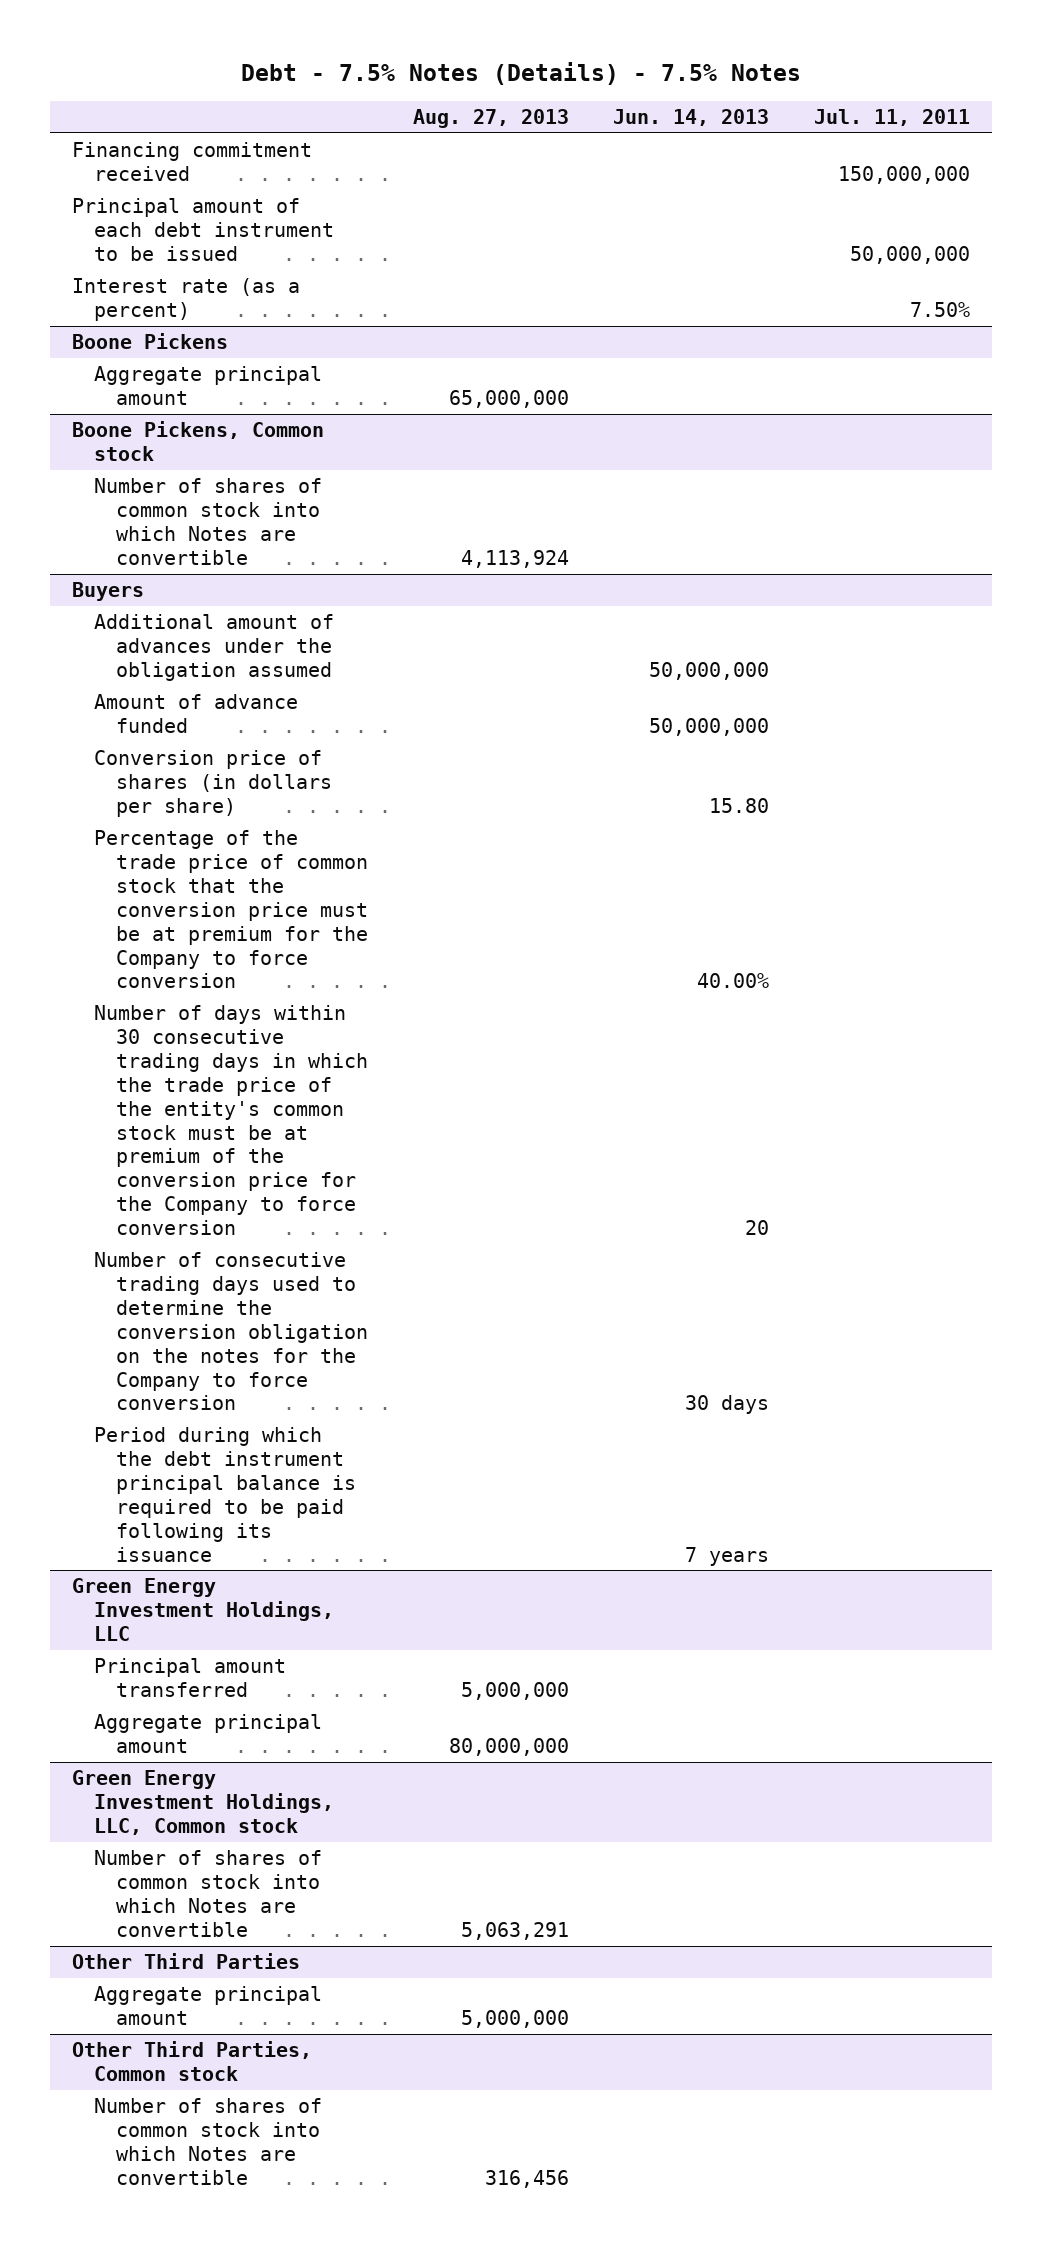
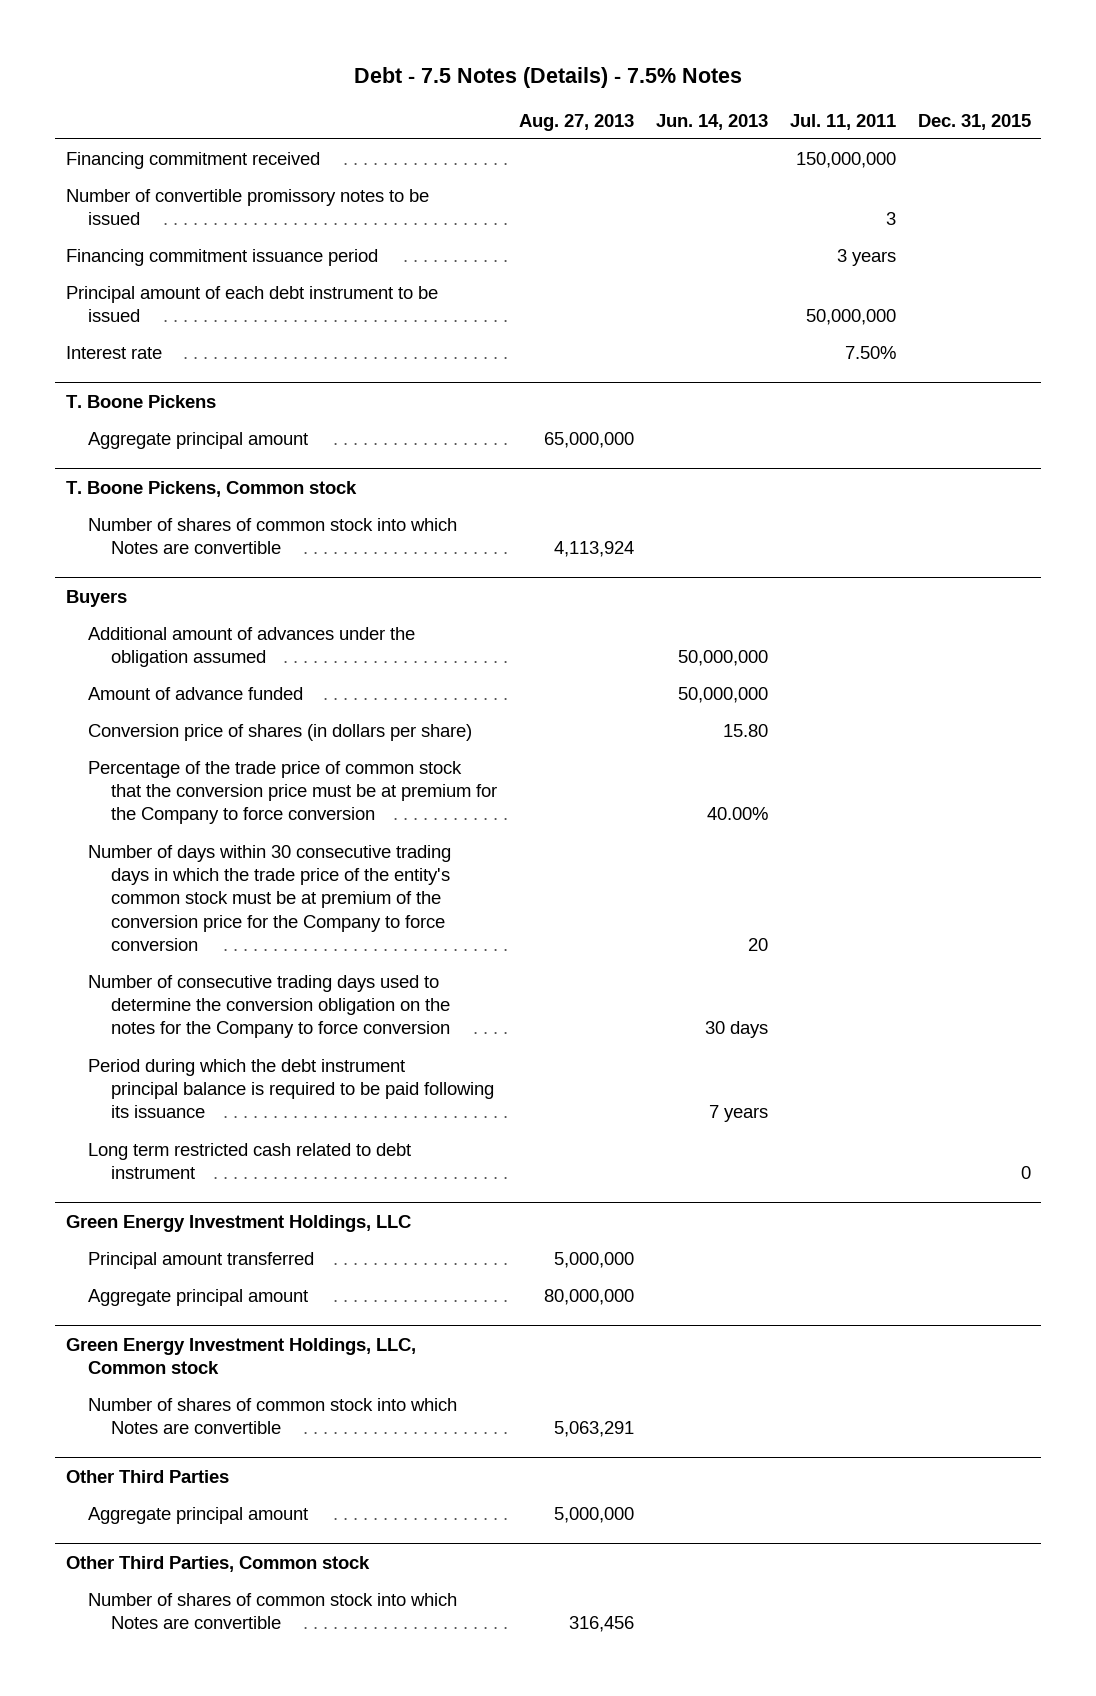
[240,61,801,85] Debt - 7.5% Notes (Details) - 7.5% Notes -> [354,67,743,89] Debt - 7.5 Notes (Details) - 7.5% Notes
none -> [917,113,1031,130] Dec. 31, 2015
none -> [65,188,429,226] Number of convertible promissory notes to be issued
none -> [65,248,378,266] Financing commitment issuance period
[71,278,300,322] Interest rate (as a percent) -> [65,345,162,359] Interest rate
[71,333,228,350] Boone Pickens -> [65,394,216,408] T. Boone Pickens
[71,421,324,462] Boone Pickens, Common stock -> [65,480,357,497] T. Boone Pickens, Common stock
none -> [88,1142,412,1180] Long term restricted cash related to debt instrument

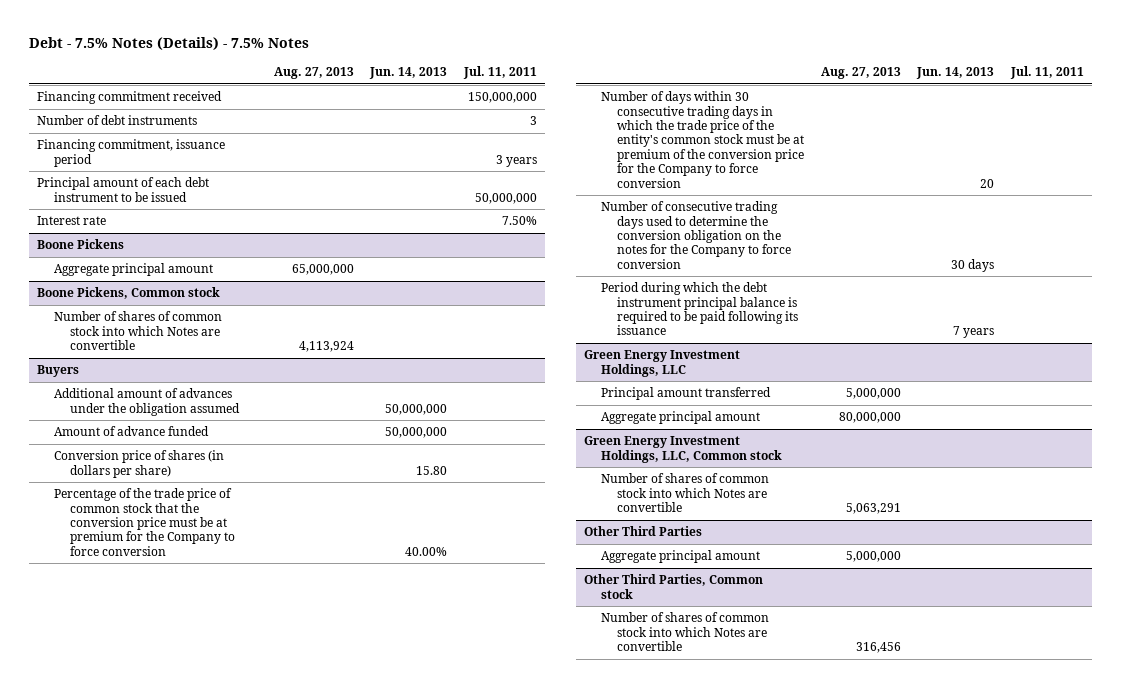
[354,67,743,89] Debt - 7.5 Notes (Details) - 7.5% Notes -> [28,36,309,50] Debt - 7.5% Notes (Details) - 7.5% Notes
[917,113,1031,130] Dec. 31, 2015 -> none
[65,188,429,226] Number of convertible promissory notes to be issued -> [37,115,198,126] Number of debt instruments
[65,248,378,266] Financing commitment issuance period -> [37,139,226,167] Financing commitment, issuance period
[65,394,216,408] T. Boone Pickens -> [37,239,125,250] Boone Pickens
[65,480,357,497] T. Boone Pickens, Common stock -> [37,287,221,300] Boone Pickens, Common stock
[88,1142,412,1180] Long term restricted cash related to debt instrument -> none

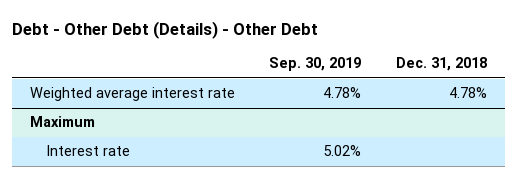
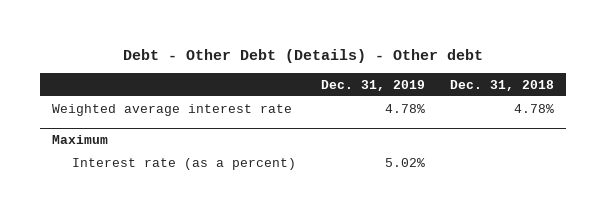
[12,20,319,39] Debt - Other Debt (Details) - Other Debt -> [123,49,484,64] Debt - Other Debt (Details) - Other debt
[269,57,362,72] Sep. 30, 2019 -> none
none -> [320,79,425,91] Dec. 31, 2019
[46,145,131,157] Interest rate -> [71,157,296,170] Interest rate (as a percent)

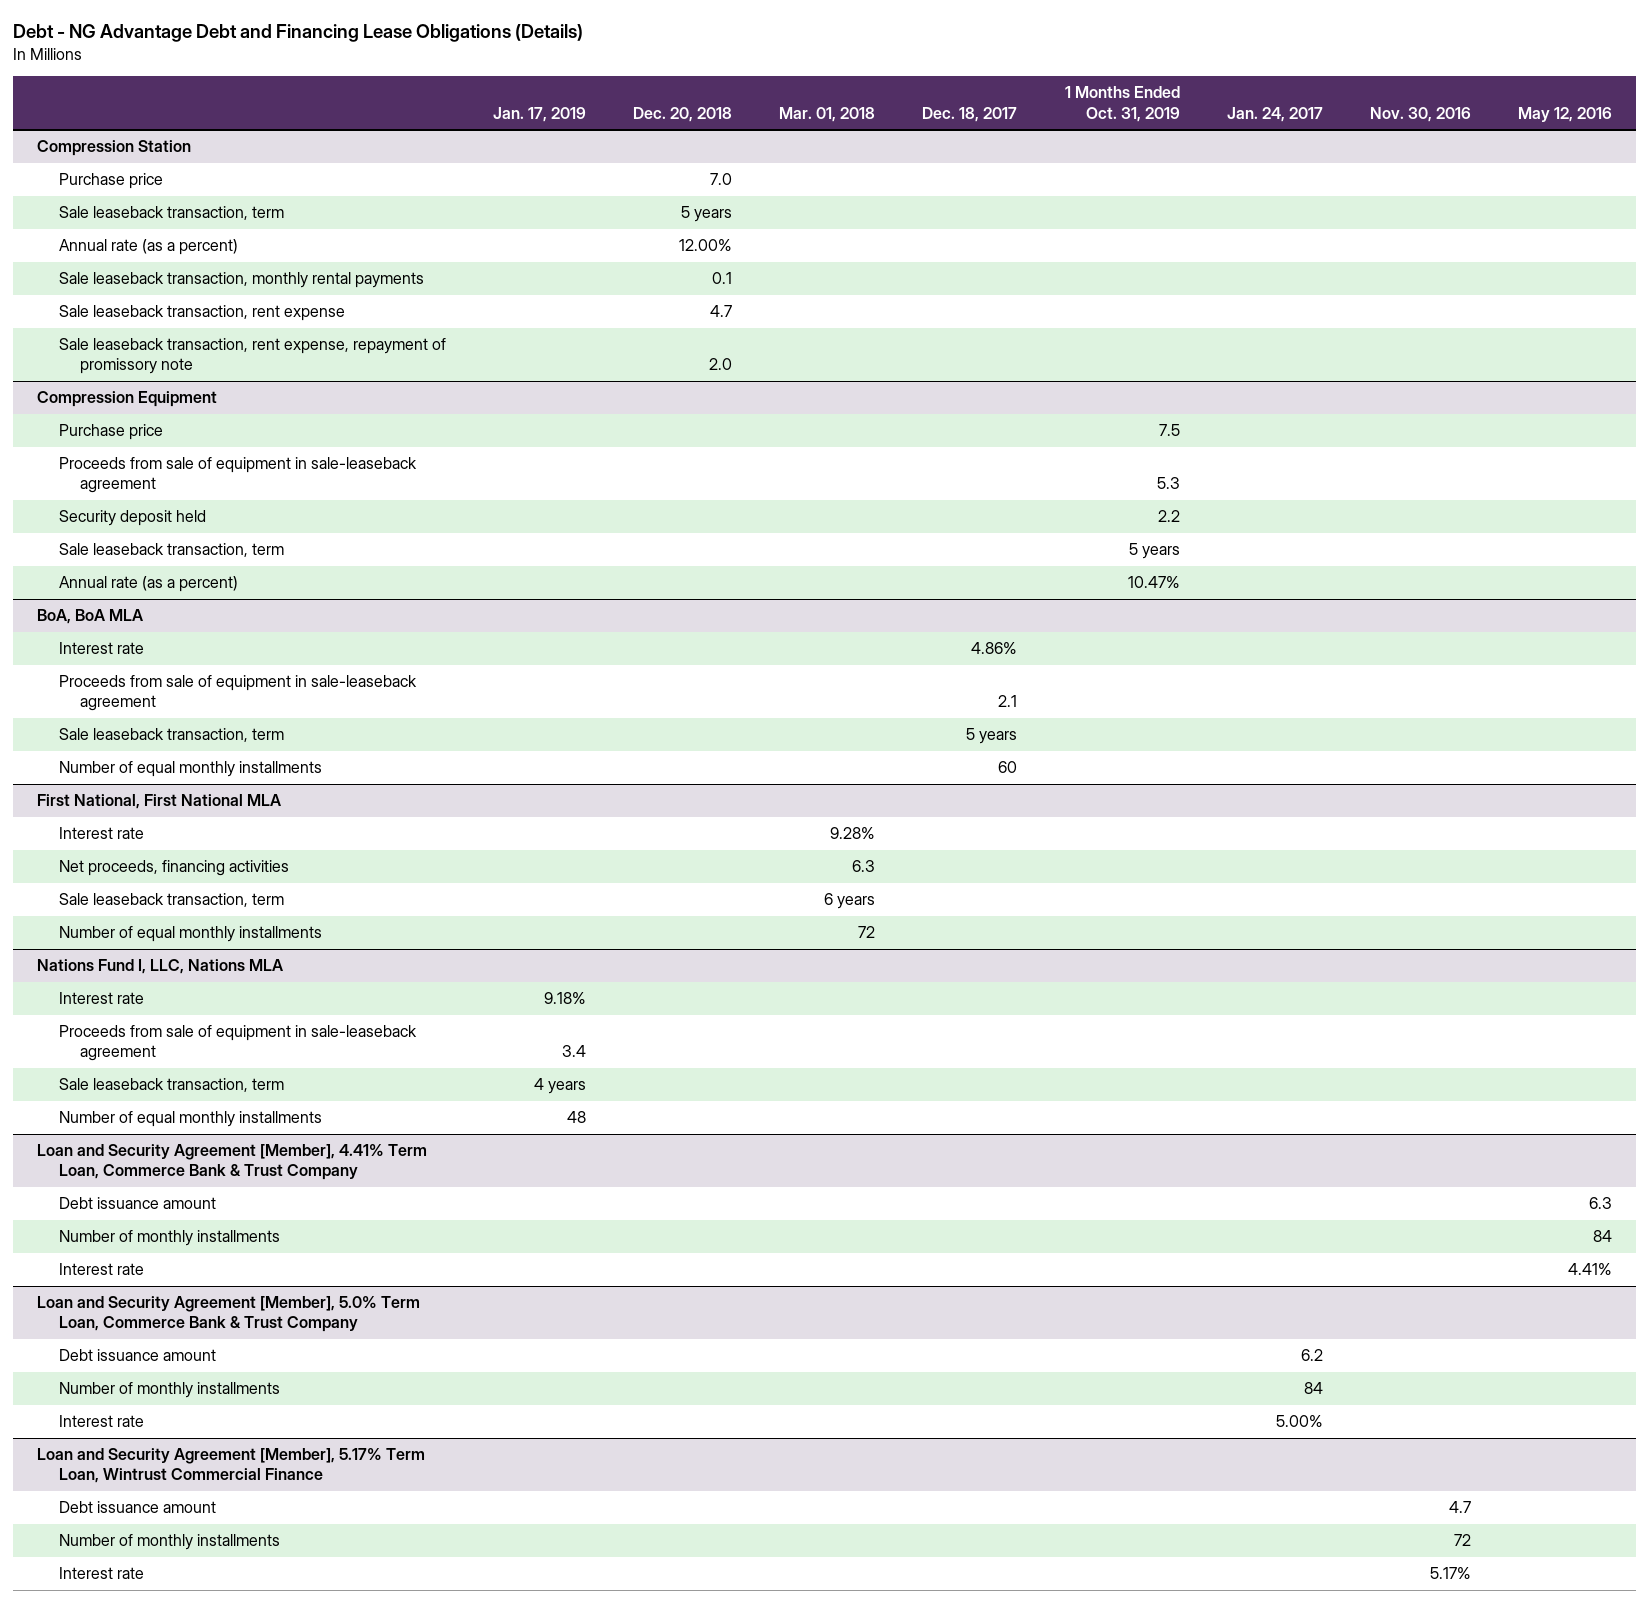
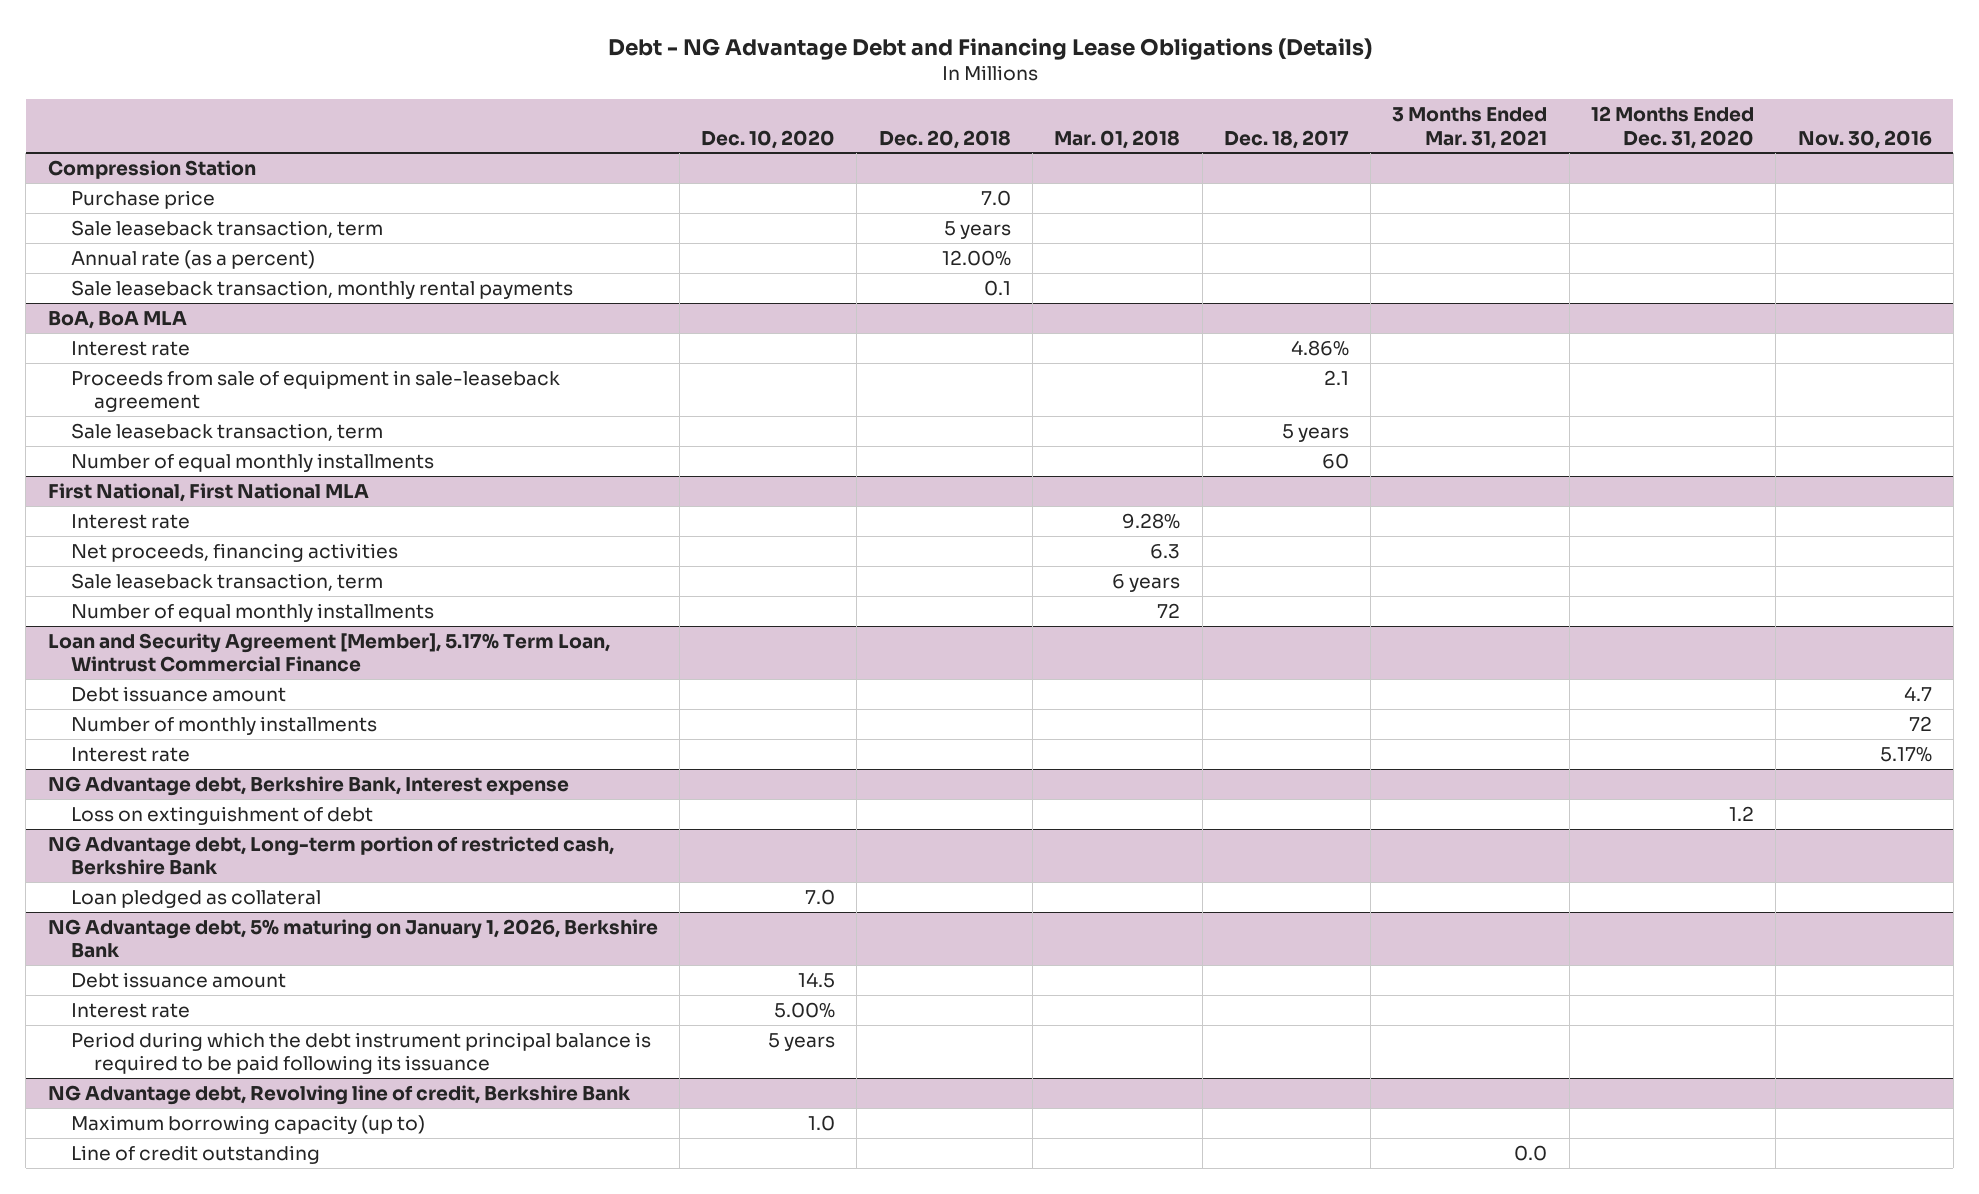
[492,106,586,122] Jan. 17, 2019 -> none
[1064,86,1180,122] 1 Months Ended Oct. 31, 2019 -> none
[1226,106,1323,122] Jan. 24, 2017 -> none
[1518,106,1613,122] May 12, 2016 -> none
none -> [701,129,836,149] Dec. 10, 2020
none -> [1392,106,1548,149] 3 Months Ended Mar. 31, 2021
none -> [1591,105,1755,149] 12 Months Ended Dec. 31, 2020
[58,305,345,322] Sale leaseback transaction, rent expense -> none
[58,338,446,375] Sale leaseback transaction, rent expense, repayment of promissory note -> none
[36,391,217,408] Compression Equipment -> none
[58,424,163,441] Purchase price -> none
[58,457,417,494] Proceeds from sale of equipment in sale-leaseback agreement -> none
[58,510,206,527] Security deposit held -> none
[58,543,284,558] Sale leaseback transaction, term -> none
[58,576,238,593] Annual rate (as a percent) -> none
[36,959,283,975] Nations Fund I, LLC, Nations MLA -> none
[58,992,144,1005] Interest rate -> none
[58,1025,417,1062] Proceeds from sale of equipment in sale-leaseback agreement -> none
[58,1078,284,1093] Sale leaseback transaction, term -> none
[58,1111,322,1128] Number of equal monthly installments -> none
[36,1144,427,1181] Loan and Security Agreement [Member], 4.41% Term Loan, Commerce Bank & Trust Company -> none
[58,1197,216,1210] Debt issuance amount -> none
[58,1230,280,1247] Number of monthly installments -> none
[58,1263,144,1276] Interest rate -> none
[36,1296,420,1333] Loan and Security Agreement [Member], 5.0% Term Loan, Commerce Bank & Trust Company -> none
[58,1349,216,1362] Debt issuance amount -> none
[58,1382,280,1399] Number of monthly installments -> none
[58,1415,144,1428] Interest rate -> none
none -> [47,775,569,796] NG Advantage debt, Berkshire Bank, Interest expense
none -> [70,805,373,825] Loss on extinguishment of debt
none -> [47,835,614,876] NG Advantage debt, Long-term portion of restricted cash, Berkshire Bank
none -> [70,889,321,908] Loan pledged as collateral
none -> [47,918,658,959] NG Advantage debt, 5% maturing on January 1, 2026, Berkshire Bank
none -> [70,971,286,988] Debt issuance amount
none -> [70,1002,190,1018] Interest rate
none -> [70,1031,651,1075] Period during which the debt instrument principal balance is required to be paid following its issuance
none -> [47,1084,631,1105] NG Advantage debt, Revolving line of credit, Berkshire Bank
none -> [70,1114,425,1134] Maximum borrowing capacity (up to)
none -> [70,1144,320,1164] Line of credit outstanding

